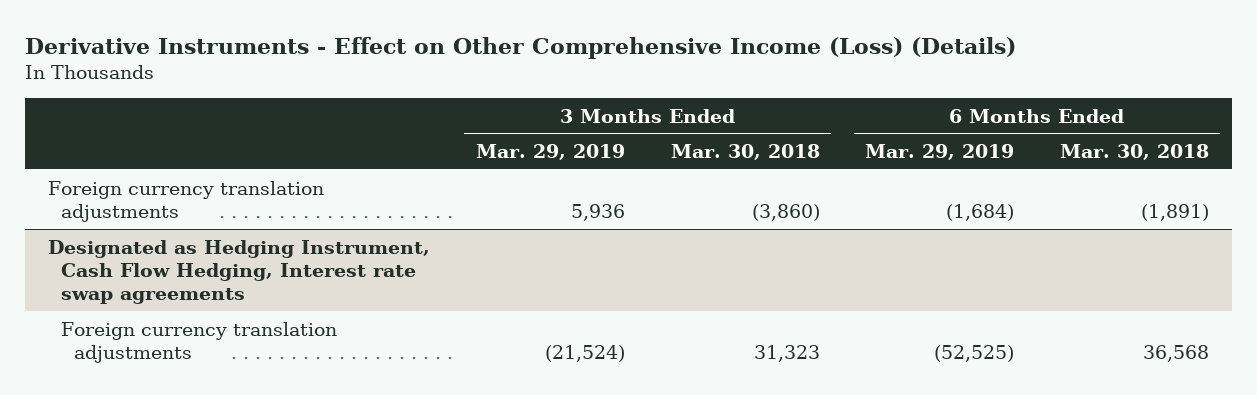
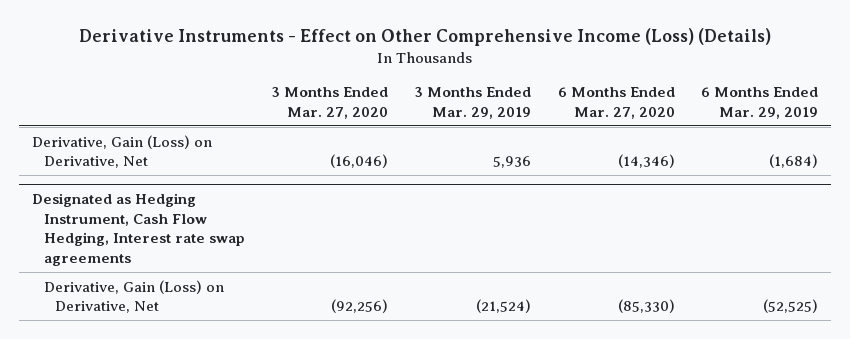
[670,144,820,161] Mar. 30, 2018 -> none
[1060,144,1210,161] Mar. 30, 2018 -> none
none -> [271,87,389,119] 3 Months Ended Mar. 27, 2020
none -> [557,87,675,119] 6 Months Ended Mar. 27, 2020
[48,180,325,222] Foreign currency translation adjustments -> [32,134,213,169] Derivative, Gain (Loss) on Derivative, Net
[61,321,338,363] Foreign currency translation adjustments -> [43,279,224,314] Derivative, Gain (Loss) on Derivative, Net

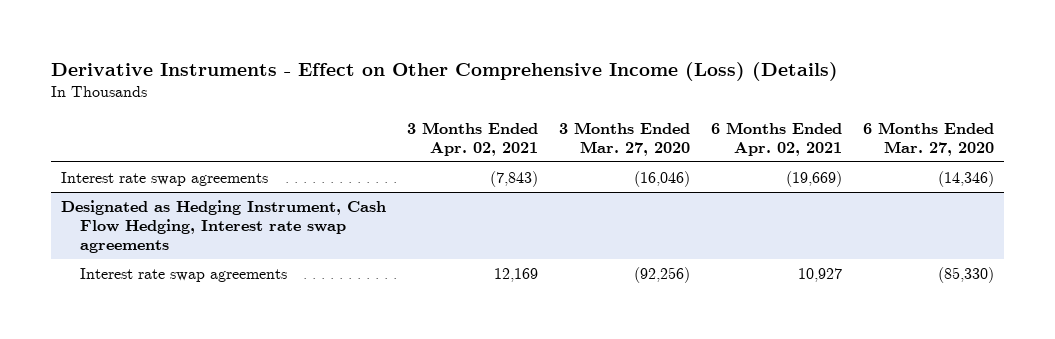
[414,87,532,119] 3 Months Ended Mar. 29, 2019 -> none
[701,87,819,119] 6 Months Ended Mar. 29, 2019 -> none
none -> [407,121,539,156] 3 Months Ended Apr. 02, 2021
none -> [710,121,842,156] 6 Months Ended Apr. 02, 2021
[32,134,213,169] Derivative, Gain (Loss) on Derivative, Net -> [61,172,269,187] Interest rate swap agreements
[43,279,224,314] Derivative, Gain (Loss) on Derivative, Net -> [79,268,287,283] Interest rate swap agreements

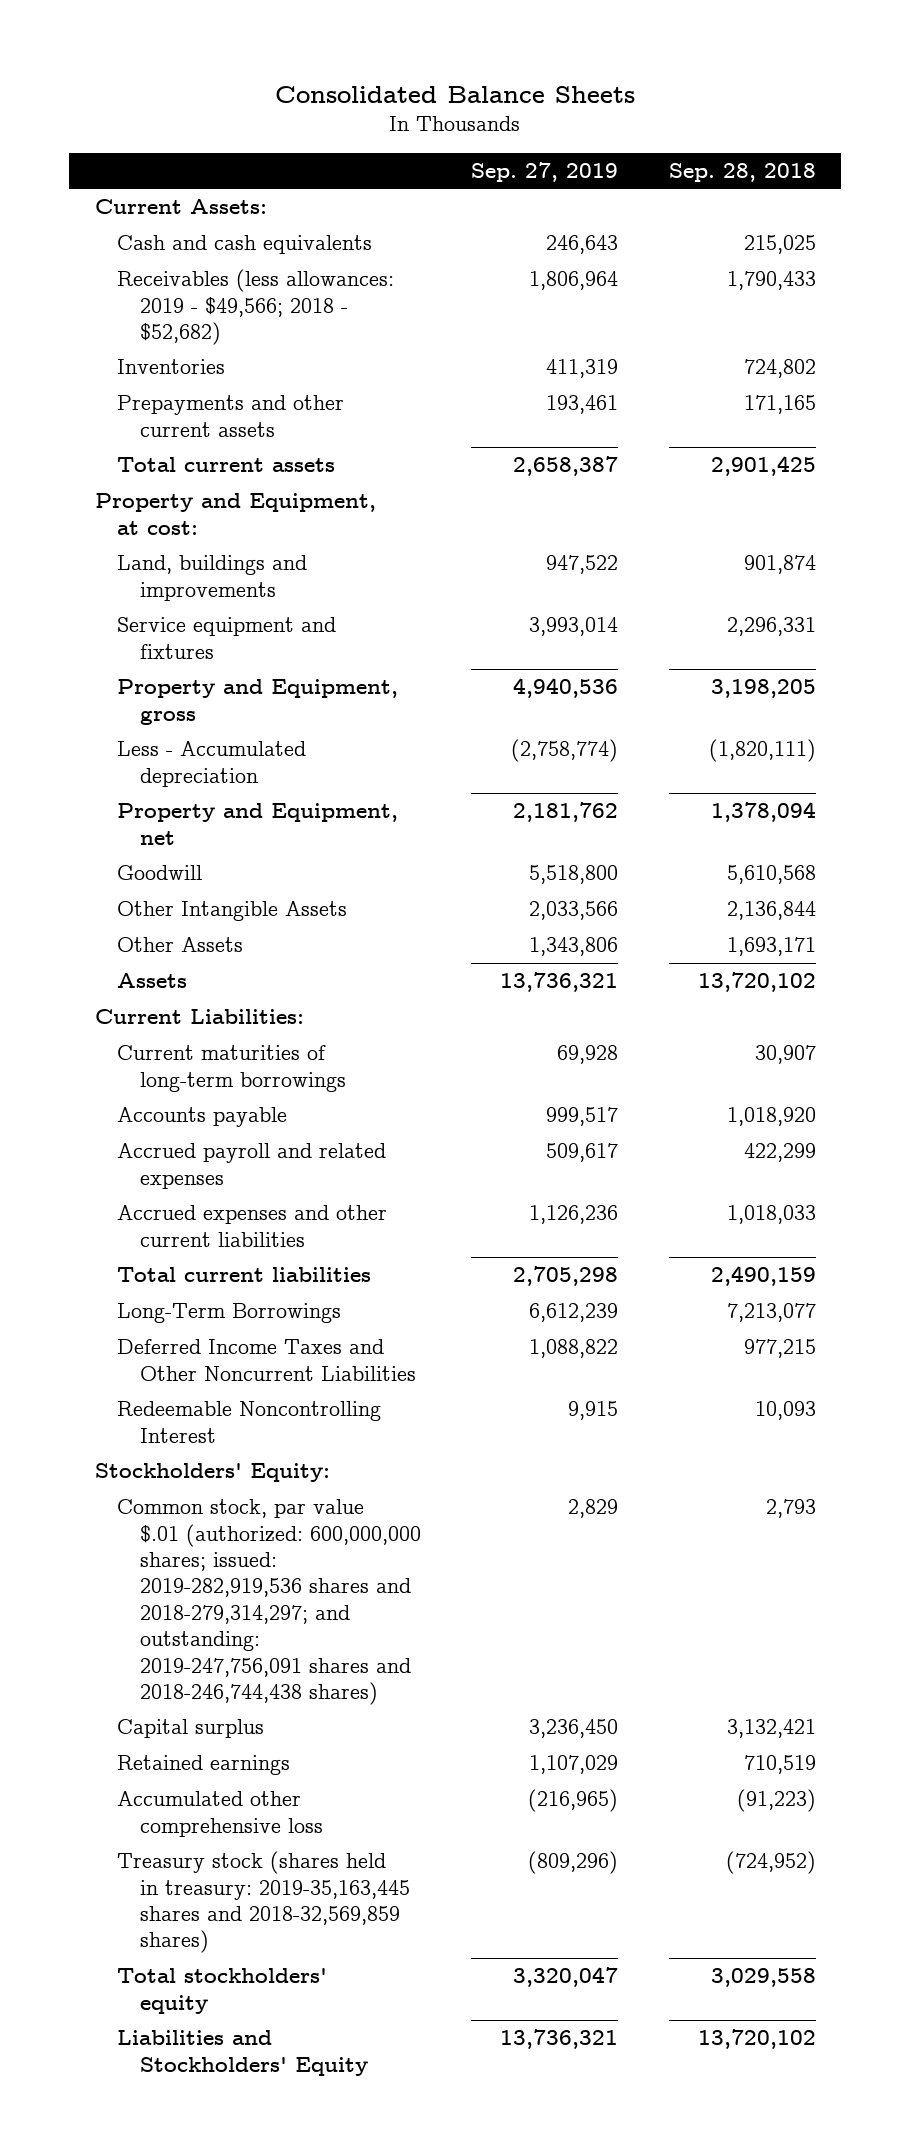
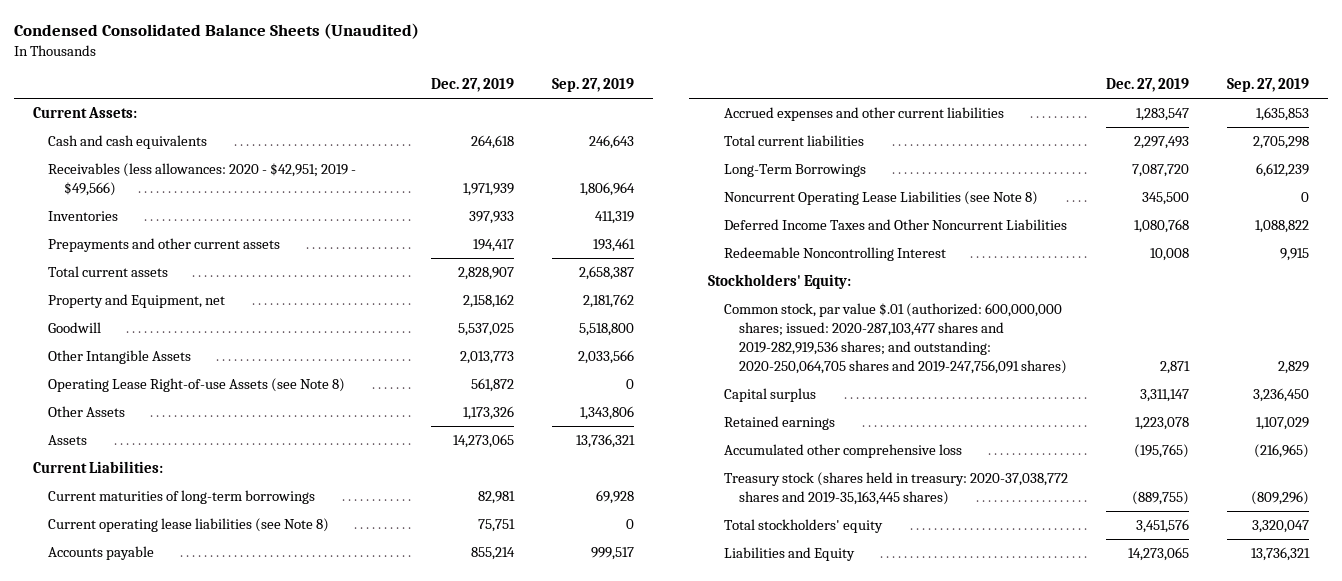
[275,85,636,103] Consolidated Balance Sheets -> [13,23,419,40] Condensed Consolidated Balance Sheets (Unaudited)
[668,162,816,182] Sep. 28, 2018 -> none
none -> [430,78,514,93] Dec. 27, 2019
[117,269,395,345] Receivables (less allowances: 2019 - $49,566; 2018 - $52,682) -> [48,162,357,196] Receivables (less allowances: 2020 - $42,951; 2019 - $49,566)
[94,493,376,535] Property and Equipment, at cost: -> none
[117,555,308,601] Land, buildings and improvements -> none
[117,617,337,659] Service equipment and fixtures -> none
[117,679,399,725] Property and Equipment, gross -> none
[117,741,307,787] Less - Accumulated depreciation -> none
none -> [48,377,346,392] Operating Lease Right-of-use Assets (see Note 8)
none -> [48,517,330,532] Current operating lease liabilities (see Note 8)
[117,1143,387,1189] Accrued payroll and related expenses -> none
[529,1205,619,1225] 1,126,236 -> [1255,106,1309,121] 1,635,853
none -> [723,190,1038,205] Noncurrent Operating Lease Liabilities (see Note 8)
[117,1499,421,1706] Common stock, par value $.01 (authorized: 600,000,000 shares; issued: 2019-282,919,536 shares and 2018-279,314,297; and outstanding: 2019-247,756,091 shares and 2018-246,744,438 shares) -> [723,302,1068,374] Common stock, par value $.01 (authorized: 600,000,000 shares; issued: 2020-287,103,477 shares and 2019-282,919,536 shares; and outstanding: 2020-250,064,705 shares and 2019-247,756,091 shares)
[117,1851,410,1954] Treasury stock (shares held in treasury: 2019-35,163,445 shares and 2018-32,569,859 shares) -> [723,471,1068,505] Treasury stock (shares held in treasury: 2020-37,038,772 shares and 2019-35,163,445 shares)
[117,2030,368,2076] Liabilities and Stockholders' Equity -> [723,546,855,561] Liabilities and Equity

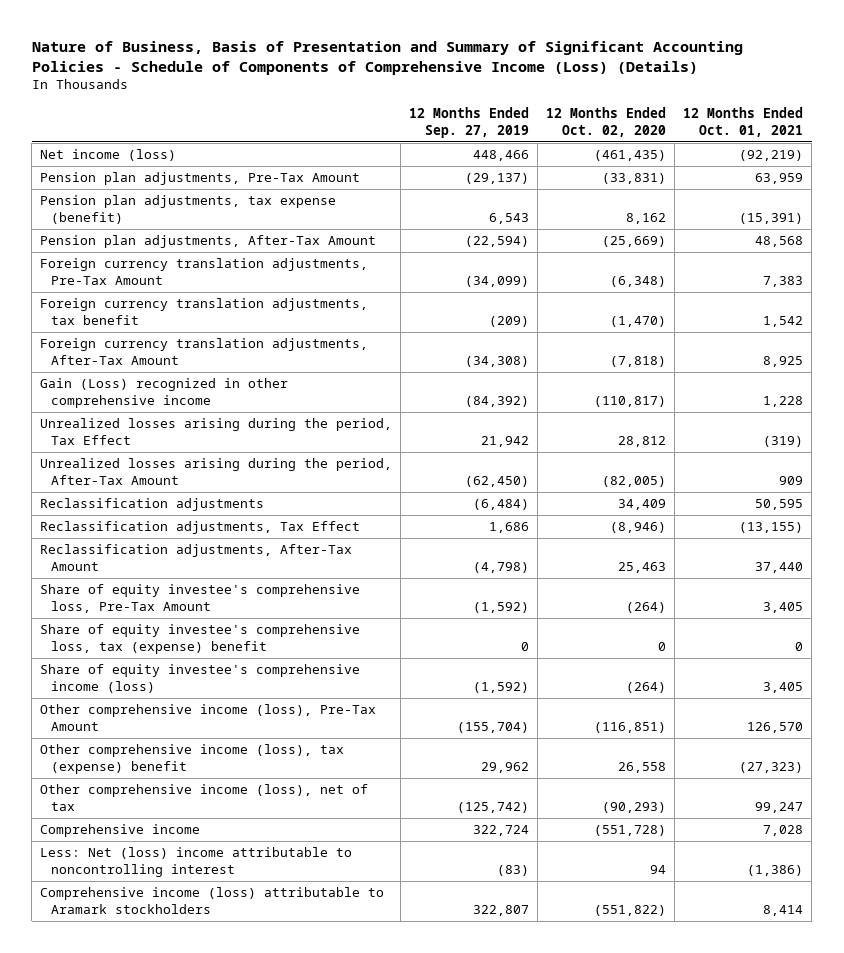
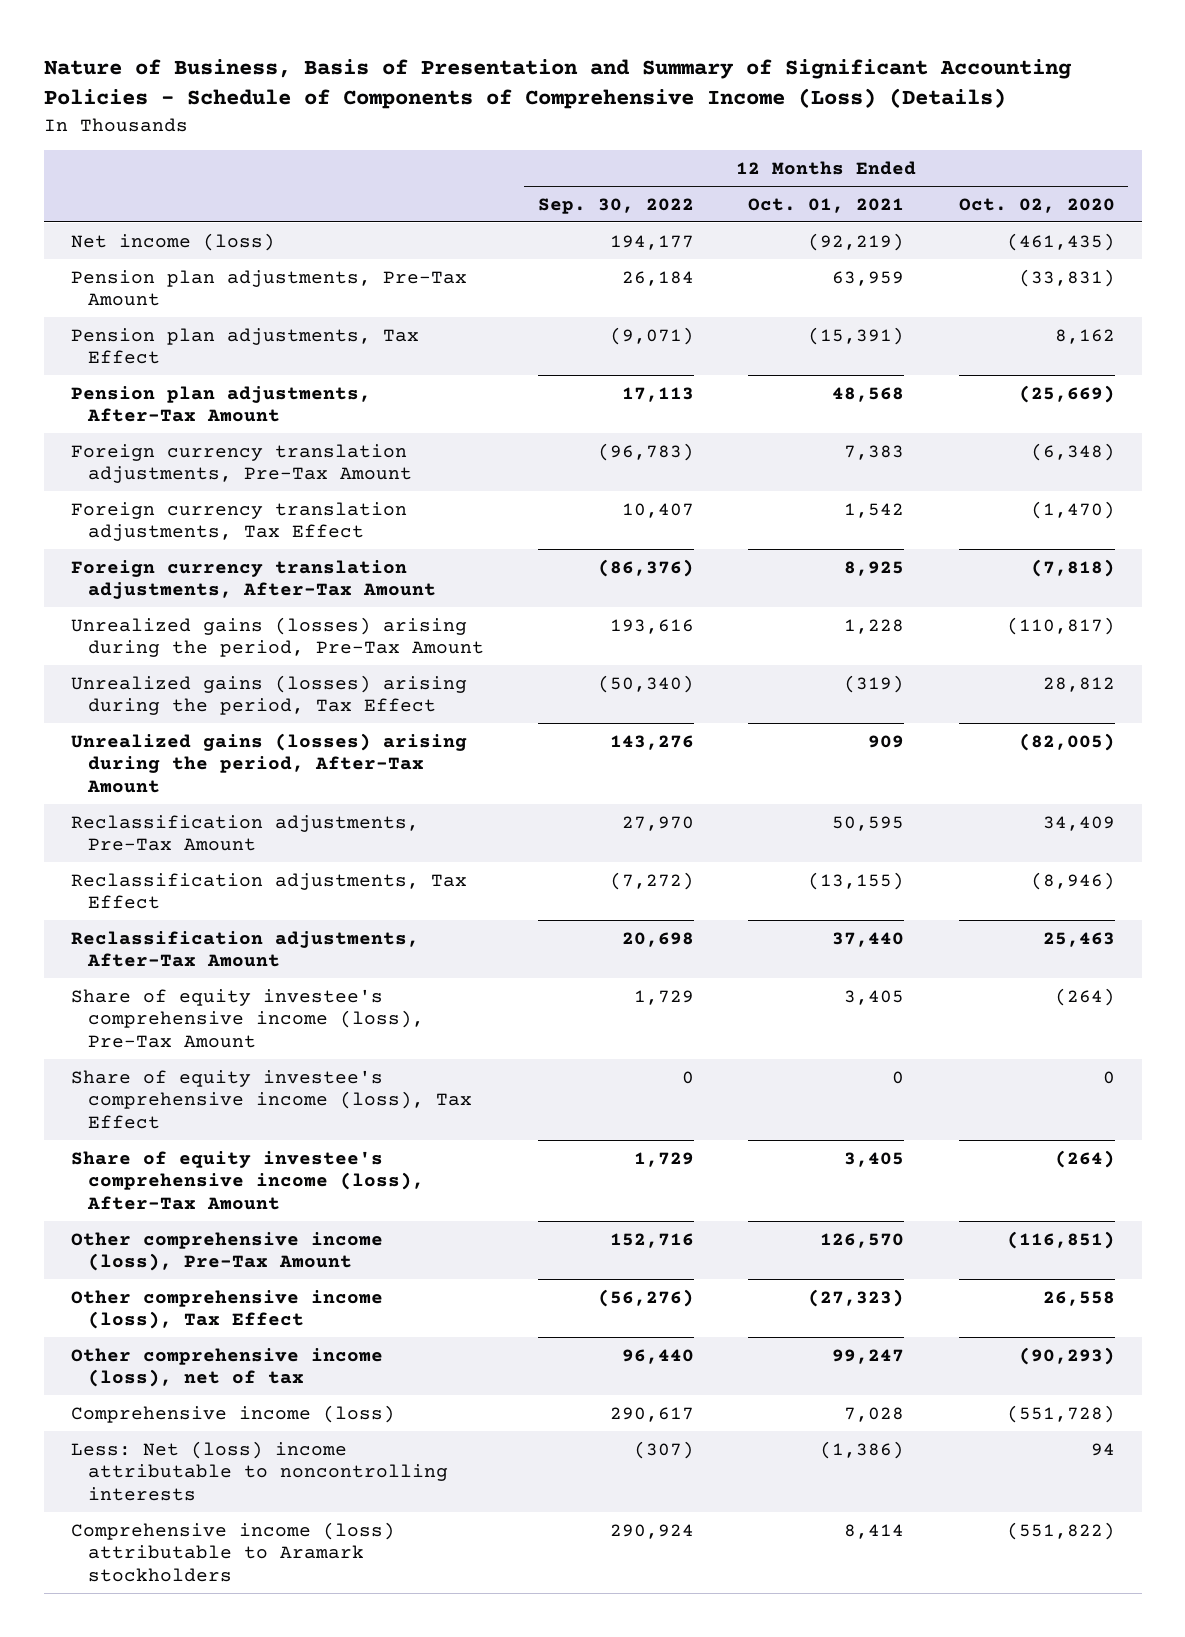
[409,107,530,138] 12 Months Ended Sep. 27, 2019 -> none
none -> [537,197,694,214] Sep. 30, 2022
[40,195,337,224] Pension plan adjustments, tax expense (benefit) -> [70,327,419,365] Pension plan adjustments, Tax Effect
[40,298,369,325] Foreign currency translation adjustments, tax benefit -> [70,501,407,542] Foreign currency translation adjustments, Tax Effect
[40,378,289,408] Gain (Loss) recognized in other comprehensive income -> [70,616,484,658] Unrealized gains (losses) arising during the period, Pre-Tax Amount
[40,418,393,445] Unrealized losses arising during the period, Tax Effect -> [70,674,467,716] Unrealized gains (losses) arising during the period, Tax Effect
[40,458,393,485] Unrealized losses arising during the period, After-Tax Amount -> [70,732,467,793] Unrealized gains (losses) arising during the period, After-Tax Amount
[40,498,265,512] Reclassification adjustments -> [70,814,419,852] Reclassification adjustments, Pre-Tax Amount
[40,584,361,613] Share of equity investee's comprehensive loss, Pre-Tax Amount -> [70,988,424,1048] Share of equity investee's comprehensive income (loss), Pre-Tax Amount
[40,624,361,654] Share of equity investee's comprehensive loss, tax (expense) benefit -> [70,1069,472,1129] Share of equity investee's comprehensive income (loss), Tax Effect
[40,664,361,693] Share of equity investee's comprehensive income (loss) -> [70,1150,424,1210] Share of equity investee's comprehensive income (loss), After-Tax Amount
[40,744,345,774] Other comprehensive income (loss), tax (expense) benefit -> [70,1289,383,1330] Other comprehensive income (loss), Tax Effect
[40,824,201,838] Comprehensive income -> [70,1404,395,1423] Comprehensive income (loss)
[40,847,353,877] Less: Net (loss) income attributable to noncontrolling interest -> [70,1440,448,1501] Less: Net (loss) income attributable to noncontrolling interests

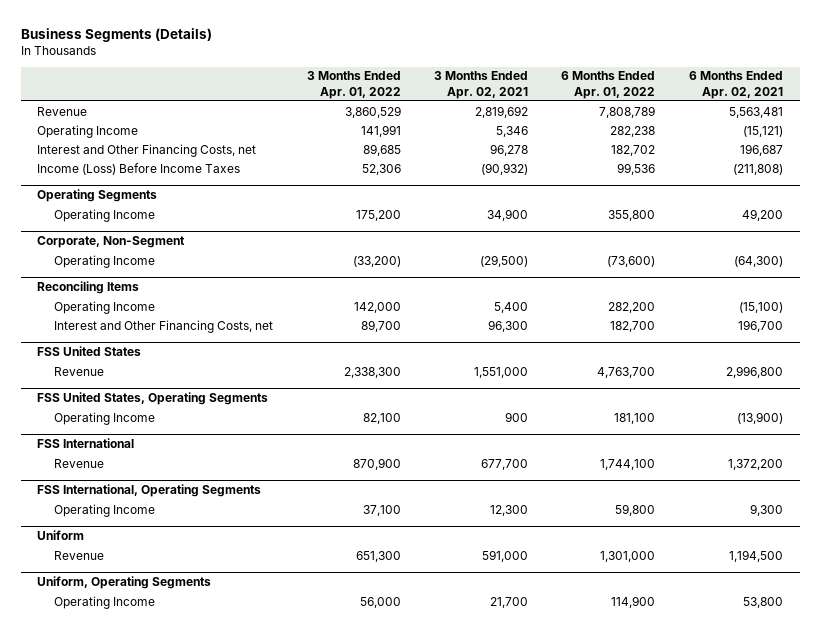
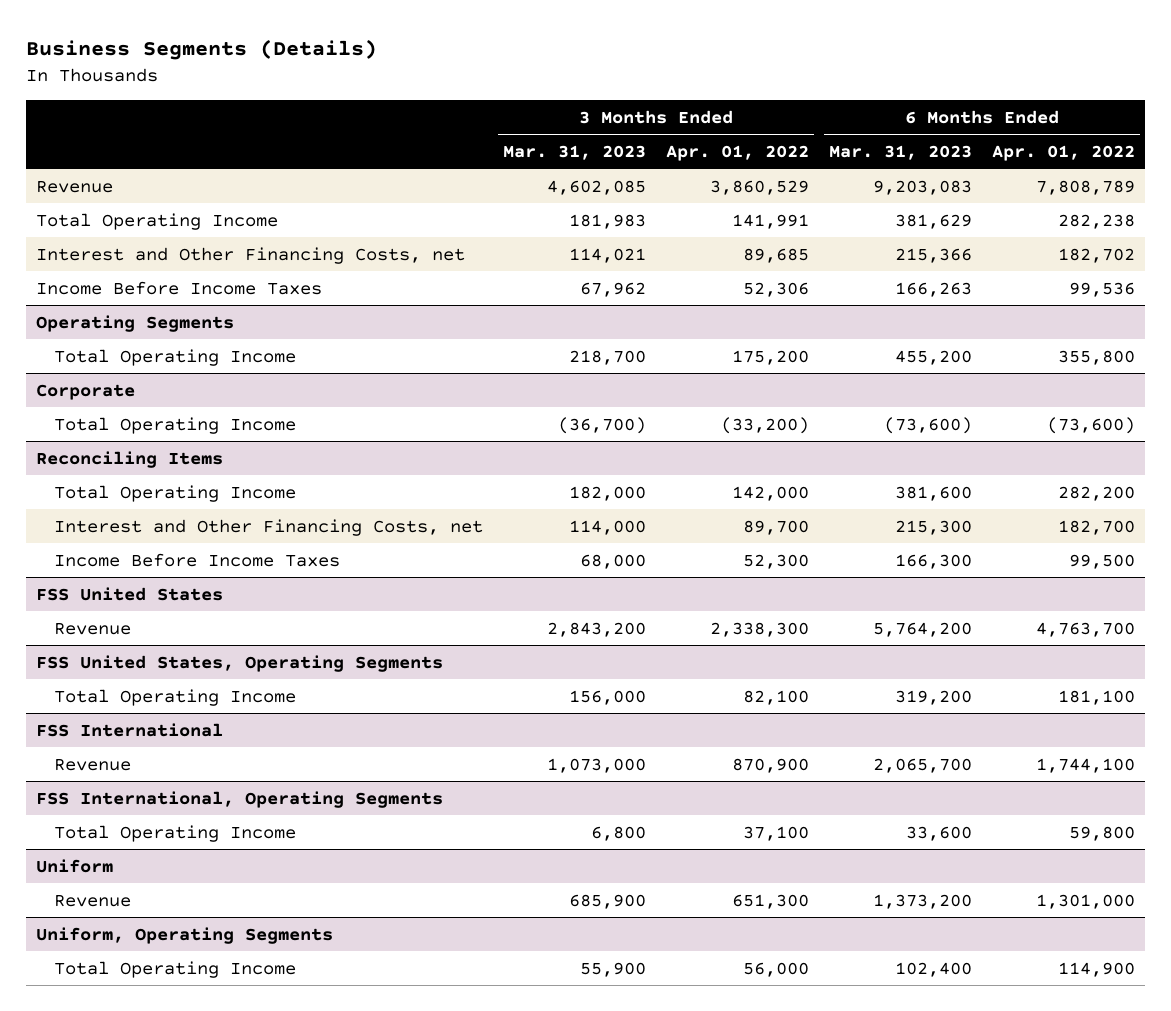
[434,71,529,99] 3 Months Ended Apr. 02, 2021 -> none
[688,71,783,99] 6 Months Ended Apr. 02, 2021 -> none
none -> [503,144,647,160] Mar. 31, 2023
none -> [829,144,973,160] Mar. 31, 2023
[37,124,139,138] Operating Income -> [35,212,278,230] Total Operating Income
[37,162,241,175] Income (Loss) Before Income Taxes -> [35,280,322,295] Income Before Income Taxes
[54,208,156,222] Operating Income -> [54,348,297,366] Total Operating Income
[37,236,186,249] Corporate, Non-Segment -> [35,383,135,400] Corporate
[54,254,156,268] Operating Income -> [54,416,297,434] Total Operating Income
[54,300,156,314] Operating Income -> [54,484,297,502] Total Operating Income
none -> [54,552,341,567] Income Before Income Taxes
[54,411,156,425] Operating Income -> [54,688,297,706] Total Operating Income
[54,503,156,517] Operating Income -> [54,824,297,842] Total Operating Income
[54,595,156,609] Operating Income -> [54,960,297,978] Total Operating Income

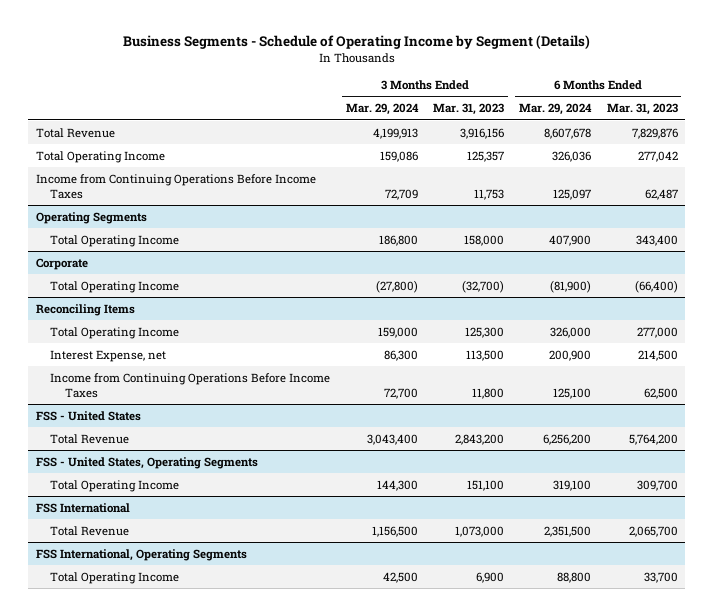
[25,39,377,61] Business Segments (Details) -> [122,34,590,49] Business Segments - Schedule of Operating Income by Segment (Details)
[666,144,810,161] Apr. 01, 2022 -> none
[992,144,1136,161] Apr. 01, 2022 -> none
none -> [345,103,419,116] Mar. 29, 2024
none -> [519,103,593,116] Mar. 29, 2024
[35,246,465,264] Interest and Other Financing Costs, net -> none
[35,180,113,193] Revenue -> [35,127,115,138] Total Revenue
[547,179,647,195] 4,602,085 -> [459,127,504,139] 3,916,156
[873,179,973,195] 9,203,083 -> [631,127,678,139] 7,829,876
[569,213,647,229] 181,983 -> [466,150,504,162] 125,357
[895,213,973,229] 381,629 -> [637,150,678,162] 277,042
[35,280,322,295] Income Before Income Taxes -> [35,173,316,199] Income from Continuing Operations Before Income Taxes
[580,281,647,297] 67,962 -> [473,188,504,200] 11,753
[895,281,973,297] 166,263 -> [644,188,678,200] 62,487
[569,349,647,365] 218,700 -> [463,234,504,246] 158,000
[895,349,973,365] 455,200 -> [635,234,678,246] 343,400
[558,416,647,434] (36,700) -> [461,279,504,293] (32,700)
[884,416,973,434] (73,600) -> [634,279,678,293] (66,400)
[569,485,647,501] 182,000 -> [464,326,504,338] 125,300
[895,485,973,501] 381,600 -> [636,326,678,338] 277,000
[54,518,484,536] Interest and Other Financing Costs, net -> [50,349,167,362] Interest Expense, net
[569,519,647,535] 114,000 -> [465,349,504,361] 113,500
[895,519,973,535] 215,300 -> [637,349,678,361] 214,500
[54,552,341,567] Income Before Income Taxes -> [50,372,331,398] Income from Continuing Operations Before Income Taxes
[580,553,647,569] 68,000 -> [471,387,504,399] 11,800
[895,553,973,569] 166,300 -> [643,387,678,399] 62,500
[35,586,223,601] FSS United States -> [35,410,141,421] FSS - United States
[54,622,132,635] Revenue -> [50,433,130,444] Total Revenue
[35,654,443,672] FSS United States, Operating Segments -> [35,456,258,469] FSS - United States, Operating Segments
[569,689,647,705] 156,000 -> [466,479,504,491] 151,100
[895,689,973,705] 319,200 -> [636,479,678,491] 309,700
[54,758,132,771] Revenue -> [50,525,130,536] Total Revenue
[35,858,113,873] Uniform -> none
[54,894,132,907] Revenue -> none
[35,926,333,944] Uniform, Operating Segments -> none
[54,960,297,978] Total Operating Income -> none
[591,825,647,841] 6,800 -> [475,571,504,583] 6,900
[906,825,973,841] 33,600 -> [643,571,678,583] 33,700

